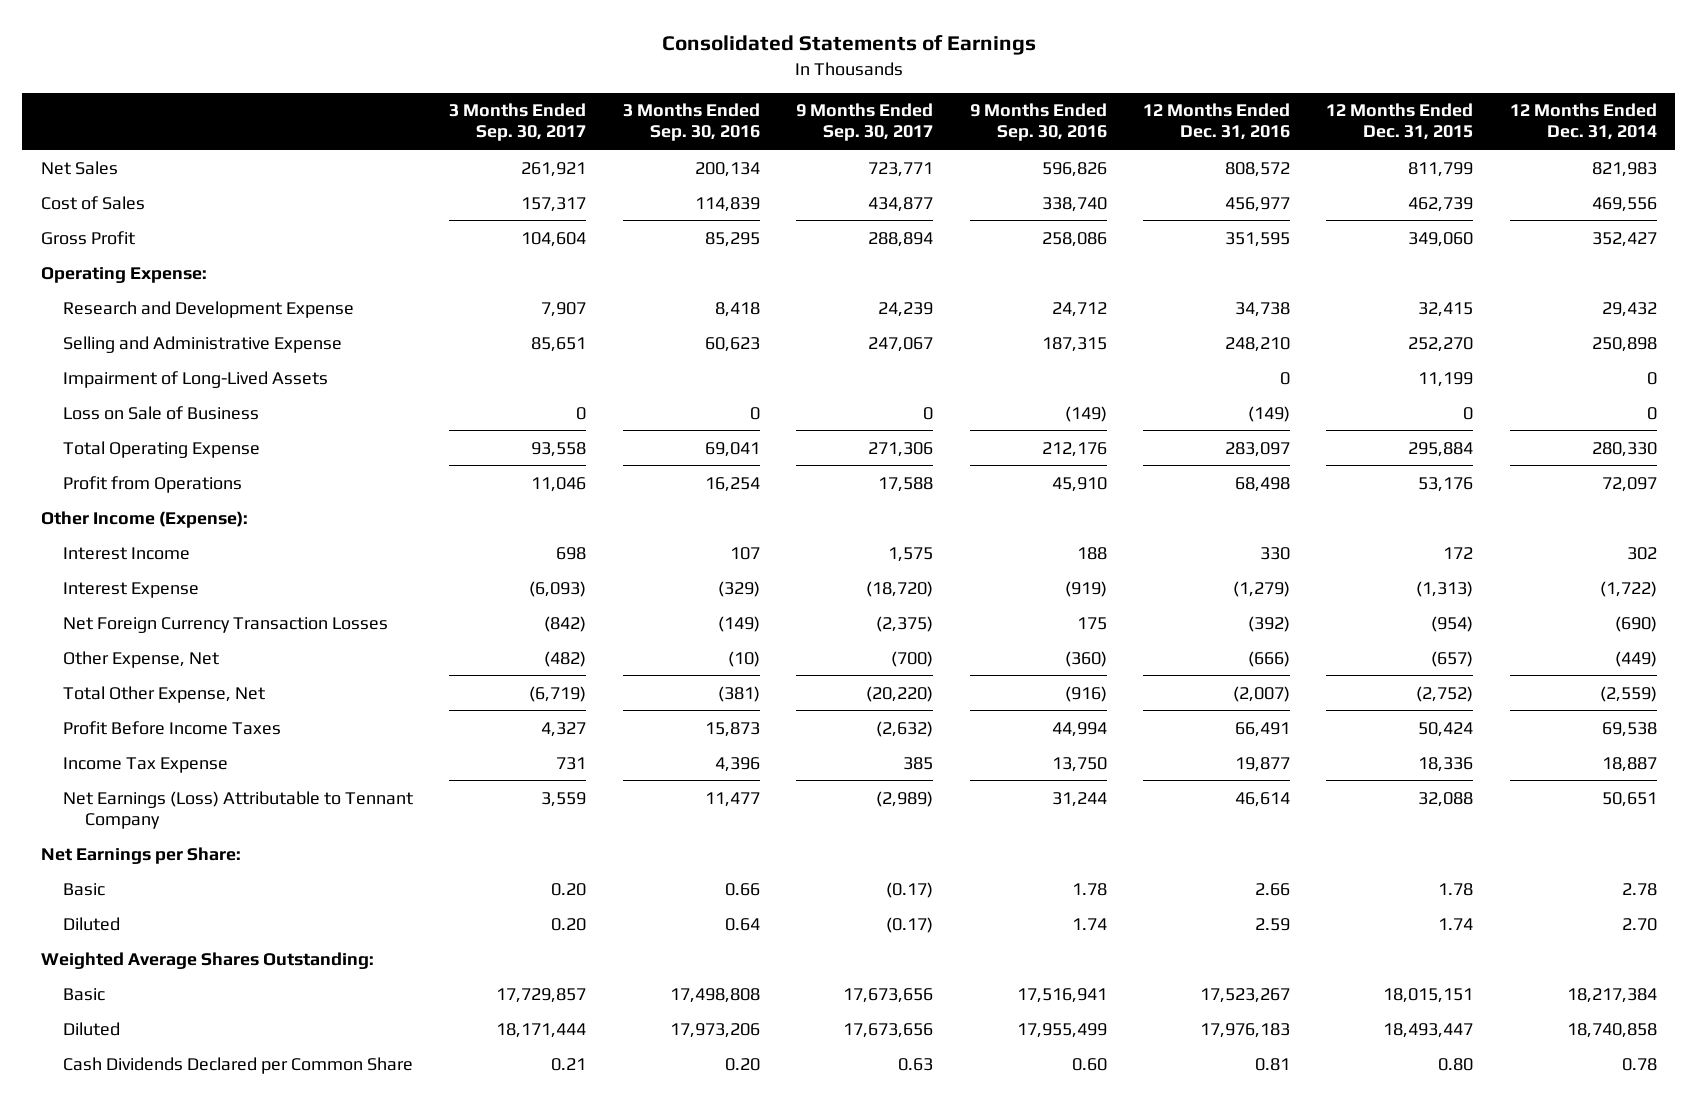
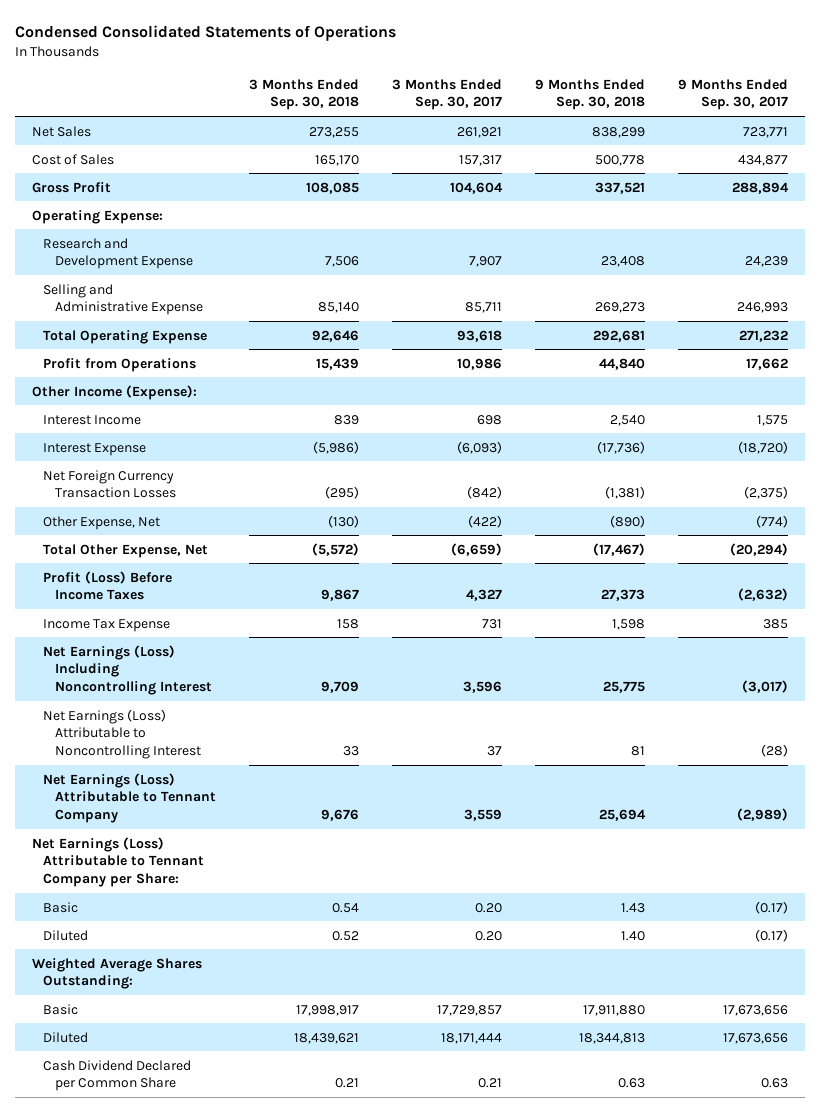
[661,35,1036,56] Consolidated Statements of Earnings -> [15,25,397,42] Condensed Consolidated Statements of Operations
[622,103,760,142] 3 Months Ended Sep. 30, 2016 -> none
[969,103,1107,142] 9 Months Ended Sep. 30, 2016 -> none
[1142,103,1290,141] 12 Months Ended Dec. 31, 2016 -> none
[1326,103,1474,141] 12 Months Ended Dec. 31, 2015 -> none
[1509,103,1657,141] 12 Months Ended Dec. 31, 2014 -> none
none -> [248,78,359,111] 3 Months Ended Sep. 30, 2018
none -> [535,78,646,111] 9 Months Ended Sep. 30, 2018
[62,370,328,388] Impairment of Long-Lived Assets -> none
[62,405,259,420] Loss on Sale of Business -> none
[531,336,587,352] 85,651 -> [465,302,503,314] 85,711
[868,336,934,352] 247,067 -> [737,302,789,314] 246,993
[531,441,587,457] 93,558 -> [457,329,503,342] 93,618
[868,441,934,457] 271,306 -> [739,329,789,342] 271,232
[531,476,587,492] 11,046 -> [457,357,503,370] 10,986
[878,476,934,492] 17,588 -> [746,357,789,370] 17,662
[544,650,587,667] (482) -> [468,514,503,528] (422)
[891,650,934,667] (700) -> [756,514,789,528] (774)
[529,685,587,702] (6,719) -> [451,542,503,556] (6,659)
[866,685,934,702] (20,220) -> [730,542,789,556] (20,294)
[62,720,281,735] Profit Before Income Taxes -> [43,570,173,601] Profit (Loss) Before Income Taxes
none -> [43,644,212,696] Net Earnings (Loss) Including Noncontrolling Interest
none -> [43,708,201,760] Net Earnings (Loss) Attributable to Noncontrolling Interest
[40,846,241,864] Net Earnings per Share: -> none
none -> [31,836,205,888] Net Earnings (Loss) Attributable to Tennant Company per Share:
[62,1056,413,1074] Cash Dividends Declared per Common Share -> [43,1059,192,1092] Cash Dividend Declared per Common Share

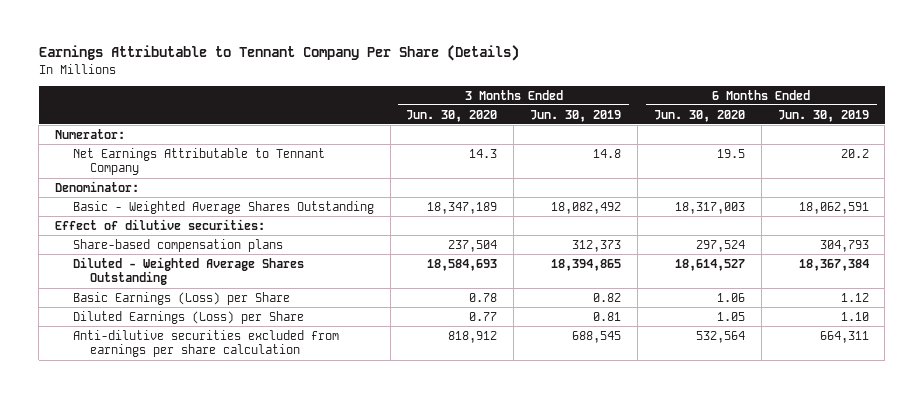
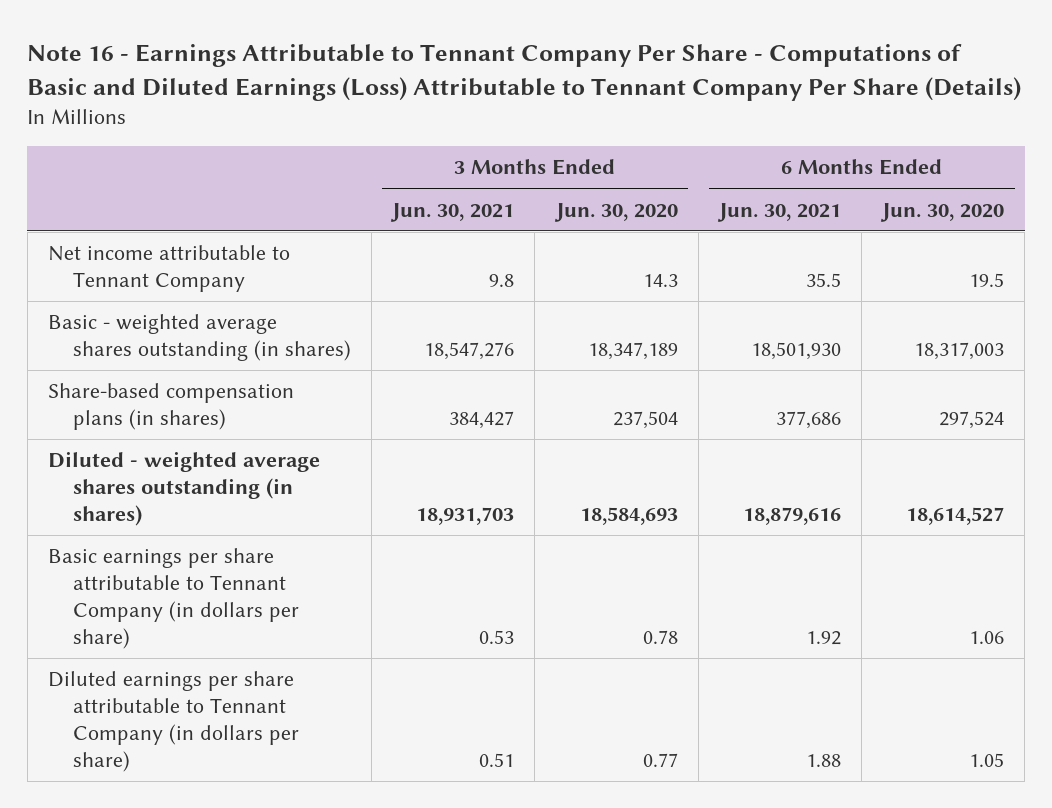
[38,45,519,62] Earnings Attributable to Tennant Company Per Share (Details) -> [27,44,1022,101] Note 16 - Earnings Attributable to Tennant Company Per Share - Computations of Basic and Diluted Earnings (Loss) Attributable to Tennant Company Per Share (Details)
[530,109,622,122] Jun. 30, 2019 -> none
[777,109,869,122] Jun. 30, 2019 -> none
none -> [390,202,515,222] Jun. 30, 2021
none -> [716,202,841,222] Jun. 30, 2021
[55,128,126,139] Numerator: -> none
[55,180,140,192] Denominator: -> none
[55,218,266,230] Effect of dilutive securities: -> none
[72,329,339,358] Anti-dilutive securities excluded from earnings per share calculation -> none
[72,147,325,176] Net Earnings Attributable to Tennant Company -> [47,245,290,293] Net income attributable to Tennant Company
[72,200,374,214] Basic - Weighted Average Shares Outstanding -> [47,314,351,362] Basic - weighted average shares outstanding (in shares)
[72,238,283,252] Share-based compensation plans -> [47,383,294,431] Share-based compensation plans (in shares)
[72,256,304,286] Diluted - Weighted Average Shares Outstanding -> [47,451,320,526] Diluted - weighted average shares outstanding (in shares)
[72,291,290,305] Basic Earnings (Loss) per Share -> [47,548,299,649] Basic earnings per share attributable to Tennant Company (in dollars per share)
[72,310,304,324] Diluted Earnings (Loss) per Share -> [47,671,299,772] Diluted earnings per share attributable to Tennant Company (in dollars per share)

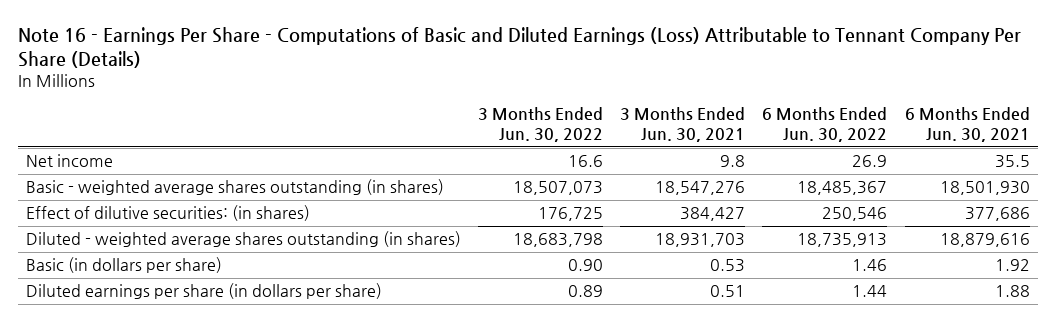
[27,44,1022,101] Note 16 - Earnings Attributable to Tennant Company Per Share - Computations of Basic and Diluted Earnings (Loss) Attributable to Tennant Company Per Share (Details) -> [17,27,1021,68] Note 16 - Earnings Per Share - Computations of Basic and Diluted Earnings (Loss) Attributable to Tennant Company Per Share (Details)
[553,202,678,222] Jun. 30, 2020 -> none
[880,202,1005,222] Jun. 30, 2020 -> none
none -> [478,107,604,142] 3 Months Ended Jun. 30, 2022
none -> [762,107,888,142] 6 Months Ended Jun. 30, 2022
[47,245,290,293] Net income attributable to Tennant Company -> [26,154,114,168] Net income
[47,383,294,431] Share-based compensation plans (in shares) -> [26,205,311,222] Effect of dilutive securities: (in shares)
[47,548,299,649] Basic earnings per share attributable to Tennant Company (in dollars per share) -> [26,257,223,274] Basic (in dollars per share)
[47,671,299,772] Diluted earnings per share attributable to Tennant Company (in dollars per share) -> [26,283,383,300] Diluted earnings per share (in dollars per share)

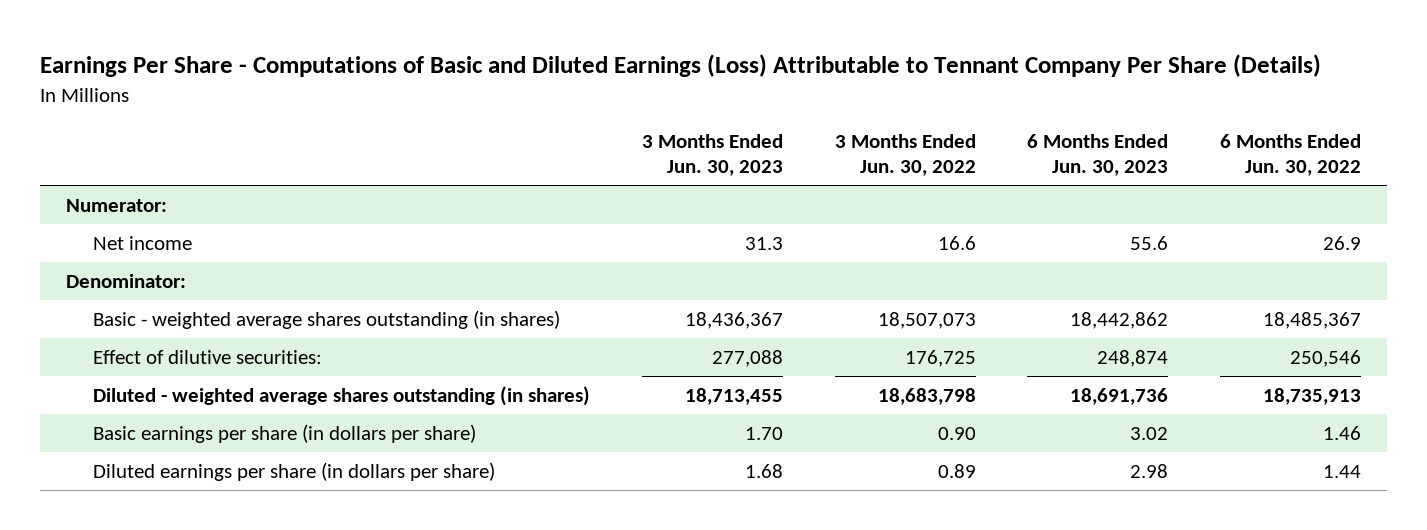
[17,27,1021,68] Note 16 - Earnings Per Share - Computations of Basic and Diluted Earnings (Loss) Attributable to Tennant Company Per Share (Details) -> [40,54,1322,78] Earnings Per Share - Computations of Basic and Diluted Earnings (Loss) Attributable to Tennant Company Per Share (Details)
[620,107,746,142] 3 Months Ended Jun. 30, 2021 -> none
[904,107,1030,142] 6 Months Ended Jun. 30, 2021 -> none
none -> [642,134,784,177] 3 Months Ended Jun. 30, 2023
none -> [1027,134,1169,177] 6 Months Ended Jun. 30, 2023
none -> [66,198,168,212] Numerator:
none -> [66,273,187,288] Denominator:
[26,205,311,222] Effect of dilutive securities: (in shares) -> [93,349,323,364] Effect of dilutive securities:
[26,257,223,274] Basic (in dollars per share) -> [93,423,477,443] Basic earnings per share (in dollars per share)

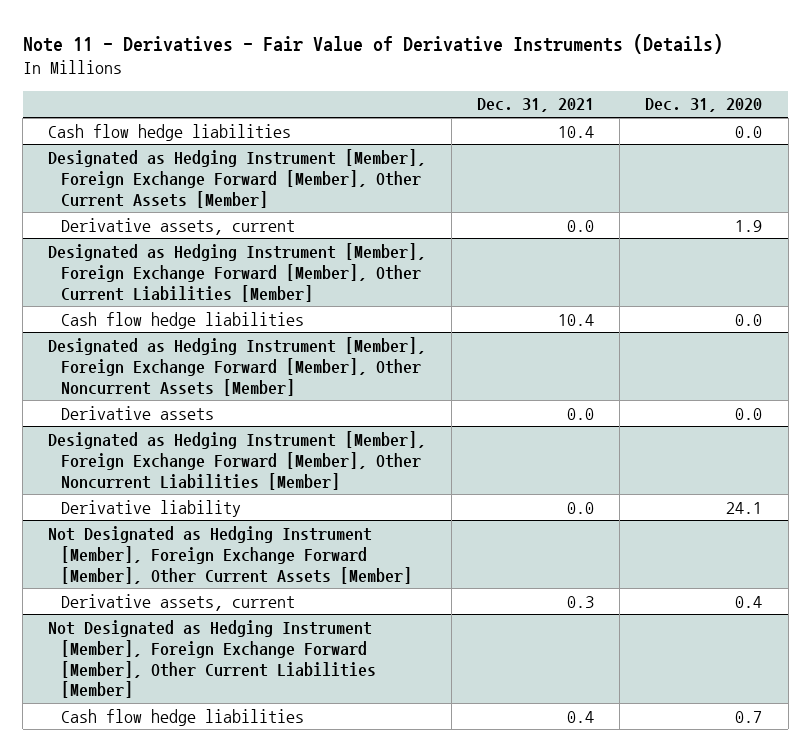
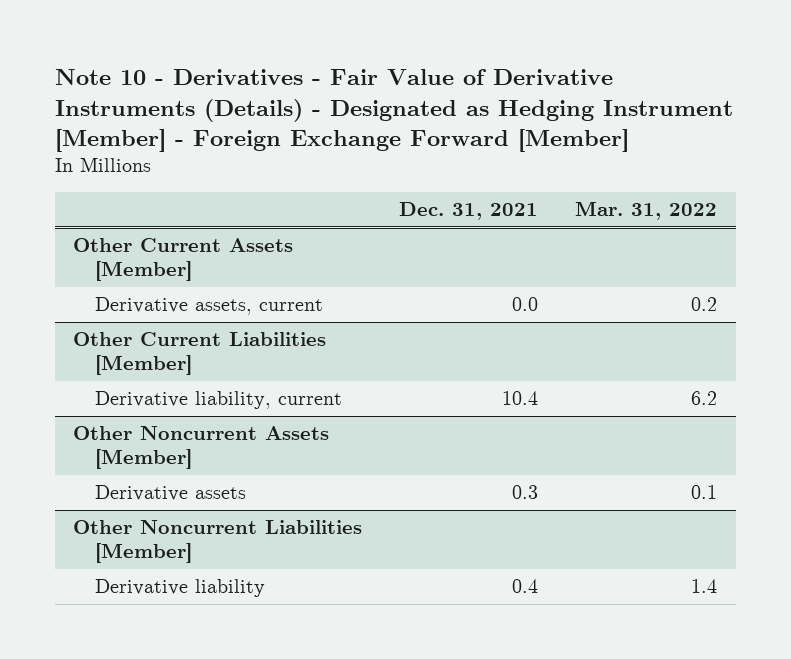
[22,33,723,54] Note 11 - Derivatives - Fair Value of Derivative Instruments (Details) -> [54,69,733,152] Note 10 - Derivatives - Fair Value of Derivative Instruments (Details) - Designated as Hedging Instrument [Member] - Foreign Exchange Forward [Member]
[645,98,763,113] Dec. 31, 2020 -> none
none -> [575,201,718,221] Mar. 31, 2022
[48,123,292,141] Cash flow hedge liabilities -> none
[48,148,427,208] Designated as Hedging Instrument [Member], Foreign Exchange Forward [Member], Other Current Assets [Member] -> none
none -> [73,238,294,281] Other Current Assets [Member]
[48,242,427,302] Designated as Hedging Instrument [Member], Foreign Exchange Forward [Member], Other Current Liabilities [Member] -> none
[48,336,427,396] Designated as Hedging Instrument [Member], Foreign Exchange Forward [Member], Other Noncurrent Assets [Member] -> none
[48,430,427,490] Designated as Hedging Instrument [Member], Foreign Exchange Forward [Member], Other Noncurrent Liabilities [Member] -> none
[48,525,412,584] Not Designated as Hedging Instrument [Member], Foreign Exchange Forward [Member], Other Current Assets [Member] -> none
[60,593,295,611] Derivative assets, current -> none
[48,619,376,699] Not Designated as Hedging Instrument [Member], Foreign Exchange Forward [Member], Other Current Liabilities [Member] -> none
[60,708,304,726] Cash flow hedge liabilities -> none
none -> [73,332,327,375] Other Current Liabilities [Member]
[60,311,304,329] Cash flow hedge liabilities -> [95,391,343,410] Derivative liability, current
none -> [73,426,330,469] Other Noncurrent Assets [Member]
[567,407,595,420] 0.0 -> [512,485,539,500] 0.3
none -> [73,520,363,563] Other Noncurrent Liabilities [Member]
[567,501,595,514] 0.0 -> [512,579,539,594] 0.4

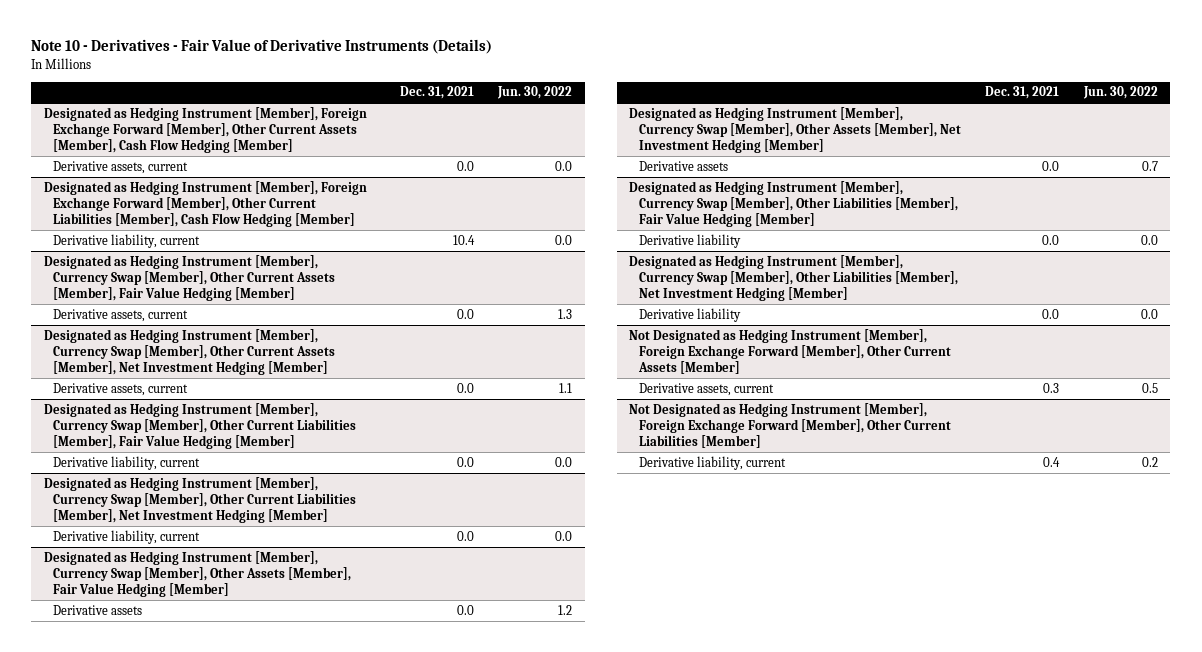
[54,69,733,152] Note 10 - Derivatives - Fair Value of Derivative Instruments (Details) - Designated as Hedging Instrument [Member] - Foreign Exchange Forward [Member] -> [31,39,493,55] Note 10 - Derivatives - Fair Value of Derivative Instruments (Details)
[575,201,718,221] Mar. 31, 2022 -> none
none -> [497,86,573,100] Jun. 30, 2022
[73,238,294,281] Other Current Assets [Member] -> none
none -> [43,106,367,154] Designated as Hedging Instrument [Member], Foreign Exchange Forward [Member], Other Current Assets [Member], Cash Flow Hedging [Member]
[73,332,327,375] Other Current Liabilities [Member] -> none
none -> [43,180,367,228] Designated as Hedging Instrument [Member], Foreign Exchange Forward [Member], Other Current Liabilities [Member], Cash Flow Hedging [Member]
[73,426,330,469] Other Noncurrent Assets [Member] -> none
[73,520,363,563] Other Noncurrent Liabilities [Member] -> none
none -> [43,254,335,302] Designated as Hedging Instrument [Member], Currency Swap [Member], Other Current Assets [Member], Fair Value Hedging [Member]
none -> [52,308,188,322] Derivative assets, current
none -> [43,328,335,376] Designated as Hedging Instrument [Member], Currency Swap [Member], Other Current Assets [Member], Net Investment Hedging [Member]
none -> [52,382,188,396] Derivative assets, current
none -> [43,402,356,450] Designated as Hedging Instrument [Member], Currency Swap [Member], Other Current Liabilities [Member], Fair Value Hedging [Member]
none -> [52,455,200,470] Derivative liability, current
none -> [43,476,356,524] Designated as Hedging Instrument [Member], Currency Swap [Member], Other Current Liabilities [Member], Net Investment Hedging [Member]
none -> [52,529,200,544] Derivative liability, current
none -> [43,550,351,598] Designated as Hedging Instrument [Member], Currency Swap [Member], Other Assets [Member], Fair Value Hedging [Member]
[512,485,539,500] 0.3 -> [456,604,474,615] 0.0
none -> [629,106,961,154] Designated as Hedging Instrument [Member], Currency Swap [Member], Other Assets [Member], Net Investment Hedging [Member]
none -> [638,160,728,171] Derivative assets
none -> [629,180,958,228] Designated as Hedging Instrument [Member], Currency Swap [Member], Other Liabilities [Member], Fair Value Hedging [Member]
[512,579,539,594] 0.4 -> [1042,234,1060,245] 0.0
none -> [629,254,958,302] Designated as Hedging Instrument [Member], Currency Swap [Member], Other Liabilities [Member], Net Investment Hedging [Member]
none -> [638,307,741,322] Derivative liability
none -> [629,328,951,375] Not Designated as Hedging Instrument [Member], Foreign Exchange Forward [Member], Other Current Assets [Member]
none -> [638,382,774,396] Derivative assets, current
none -> [629,402,951,449] Not Designated as Hedging Instrument [Member], Foreign Exchange Forward [Member], Other Current Liabilities [Member]
none -> [638,455,786,470] Derivative liability, current

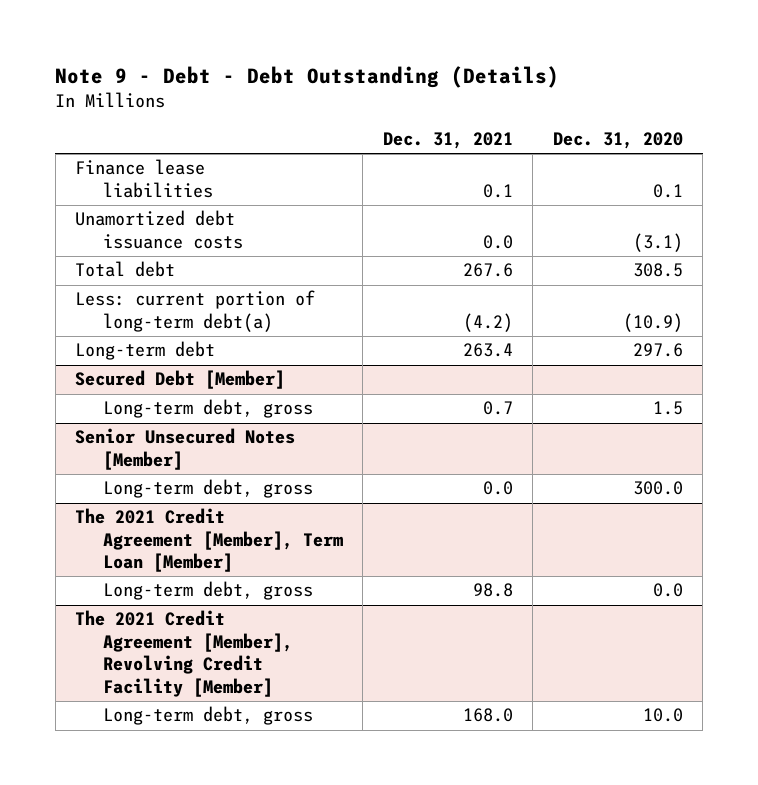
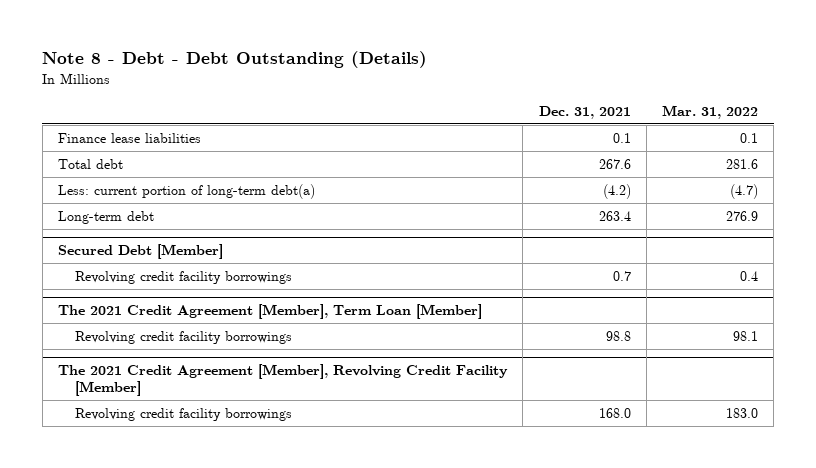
[55,65,560,88] Note 9 - Debt - Debt Outstanding (Details) -> [42,51,428,69] Note 8 - Debt - Debt Outstanding (Details)
[552,131,683,149] Dec. 31, 2020 -> none
none -> [662,104,759,119] Mar. 31, 2022
[75,210,243,249] Unamortized debt issuance costs -> none
[75,428,296,470] Senior Unsecured Notes [Member] -> none
[102,479,313,499] Long-term debt, gross -> none
[102,399,313,419] Long-term debt, gross -> [74,270,292,284] Revolving credit facility borrowings
[102,581,313,601] Long-term debt, gross -> [74,330,292,344] Revolving credit facility borrowings
[102,706,313,726] Long-term debt, gross -> [74,407,292,421] Revolving credit facility borrowings

